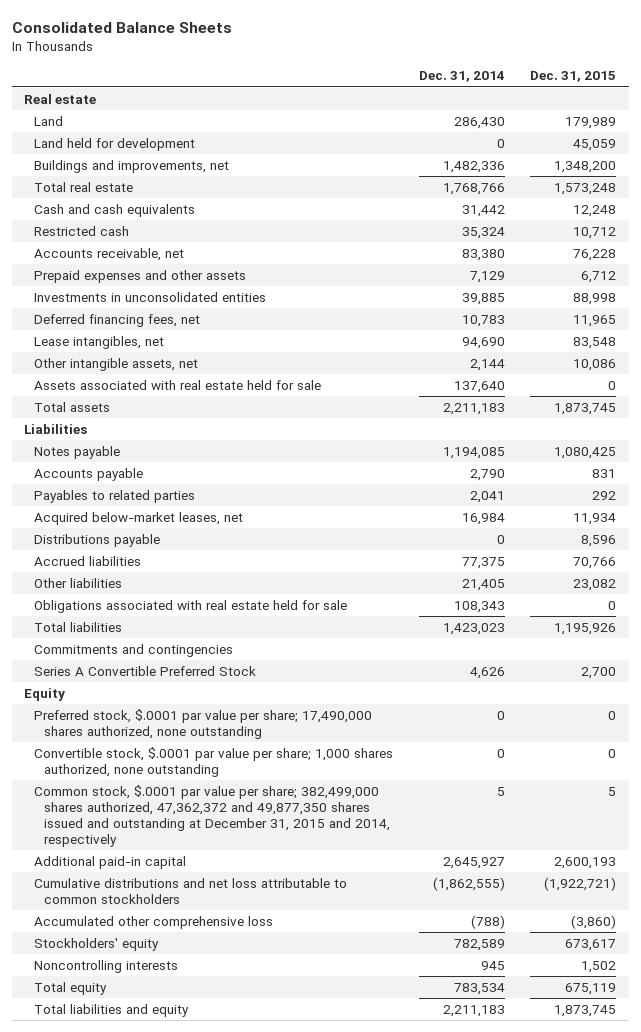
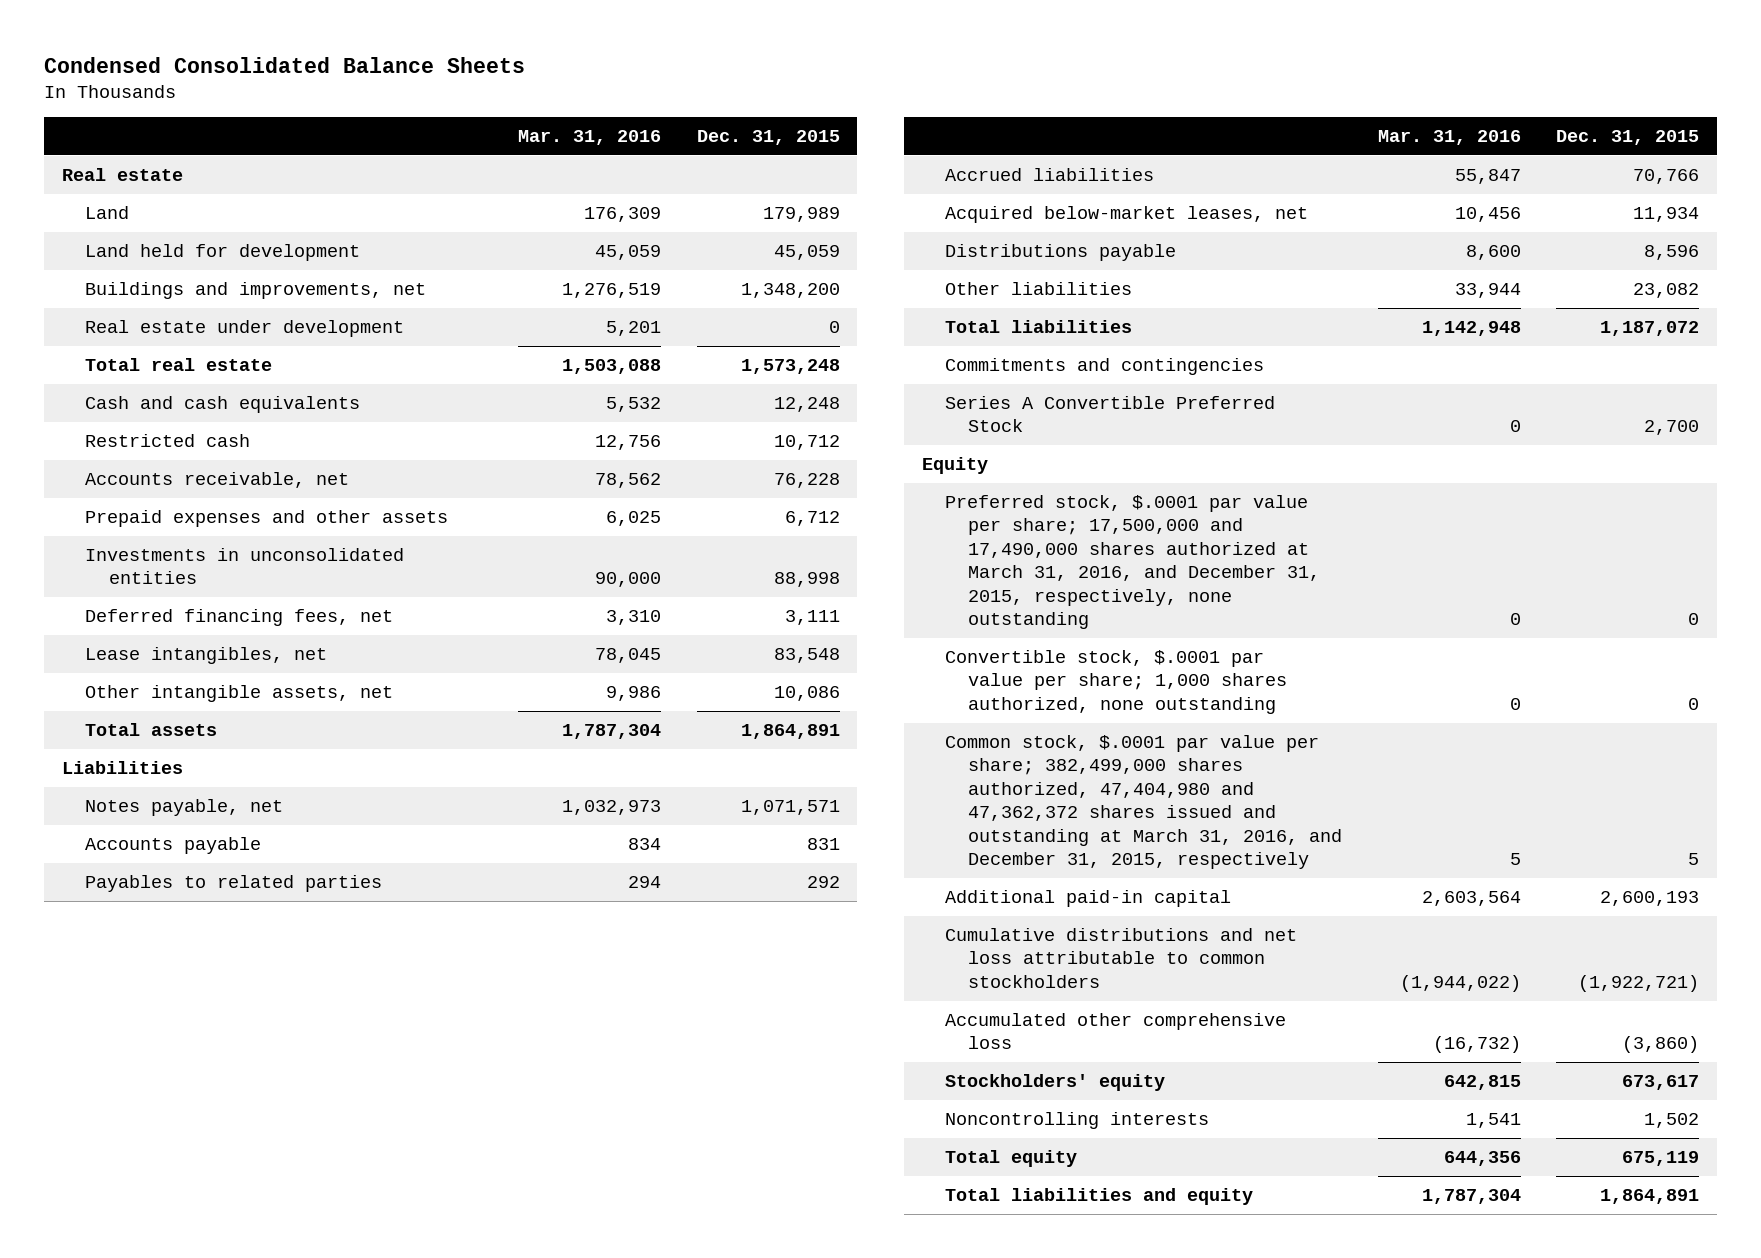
[11,21,232,33] Consolidated Balance Sheets -> [44,57,526,74] Condensed Consolidated Balance Sheets
[418,71,505,83] Dec. 31, 2014 -> none
none -> [518,129,662,145] Mar. 31, 2016
none -> [85,320,405,338] Real estate under development
[573,314,617,327] 11,965 -> [784,610,840,626] 3,111
[34,379,322,390] Assets associated with real estate held for sale -> none
[554,402,617,415] 1,873,745 -> [740,724,840,740] 1,864,891
[34,445,121,459] Notes payable -> [85,799,284,817] Notes payable, net
[554,446,617,459] 1,080,425 -> [740,800,840,816] 1,071,571
[34,555,142,566] Accrued liabilities -> [945,168,1155,182] Accrued liabilities
[34,599,348,613] Obligations associated with real estate held for sale -> none
[554,622,617,635] 1,195,926 -> [1600,321,1700,337] 1,187,072
[34,708,373,739] Preferred stock, $.0001 par value per share; 17,490,000 shares authorized, none outstanding -> [945,495,1321,630] Preferred stock, $.0001 par value per share; 17,500,000 and 17,490,000 shares authorized at March 31, 2016, and December 31, 2015, respectively, none outstanding
[34,784,391,848] Common stock, $.0001 par value per share; 382,499,000 shares authorized, 47,362,372 and 49,877,350 shares issued and outstanding at December 31, 2015 and 2014, respectively -> [945,735,1343,870] Common stock, $.0001 par value per share; 382,499,000 shares authorized, 47,404,980 and 47,362,372 shares issued and outstanding at March 31, 2016, and December 31, 2015, respectively
[554,1004,617,1017] 1,873,745 -> [1600,1189,1700,1205] 1,864,891

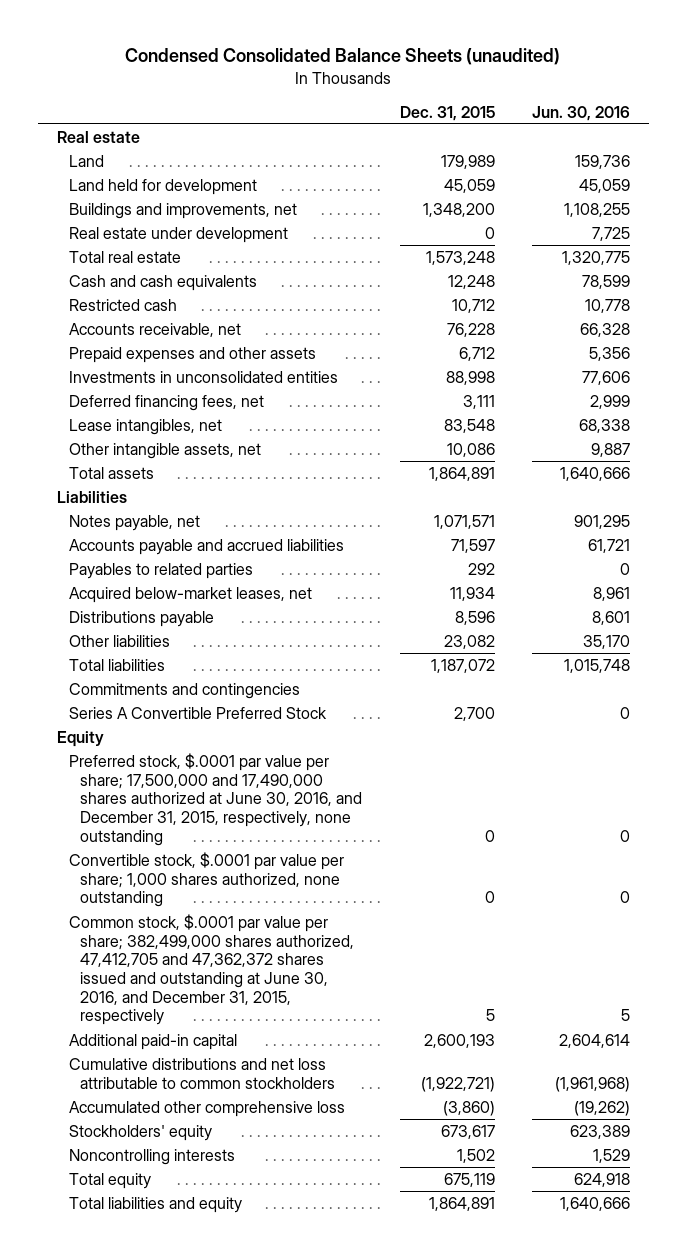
[44,57,526,74] Condensed Consolidated Balance Sheets -> [125,48,561,66] Condensed Consolidated Balance Sheets (unaudited)
[518,129,662,145] Mar. 31, 2016 -> none
none -> [531,105,630,121] Jun. 30, 2016
[85,837,262,855] Accounts payable -> none
none -> [68,538,344,555] Accounts payable and accrued liabilities
[945,168,1155,182] Accrued liabilities -> none
[945,495,1321,630] Preferred stock, $.0001 par value per share; 17,500,000 and 17,490,000 shares authorized at March 31, 2016, and December 31, 2015, respectively, none outstanding -> [68,752,363,846] Preferred stock, $.0001 par value per share; 17,500,000 and 17,490,000 shares authorized at June 30, 2016, and December 31, 2015, respectively, none outstanding
[945,735,1343,870] Common stock, $.0001 par value per share; 382,499,000 shares authorized, 47,404,980 and 47,362,372 shares issued and outstanding at March 31, 2016, and December 31, 2015, respectively -> [68,913,355,1026] Common stock, $.0001 par value per share; 382,499,000 shares authorized, 47,412,705 and 47,362,372 shares issued and outstanding at June 30, 2016, and December 31, 2015, respectively

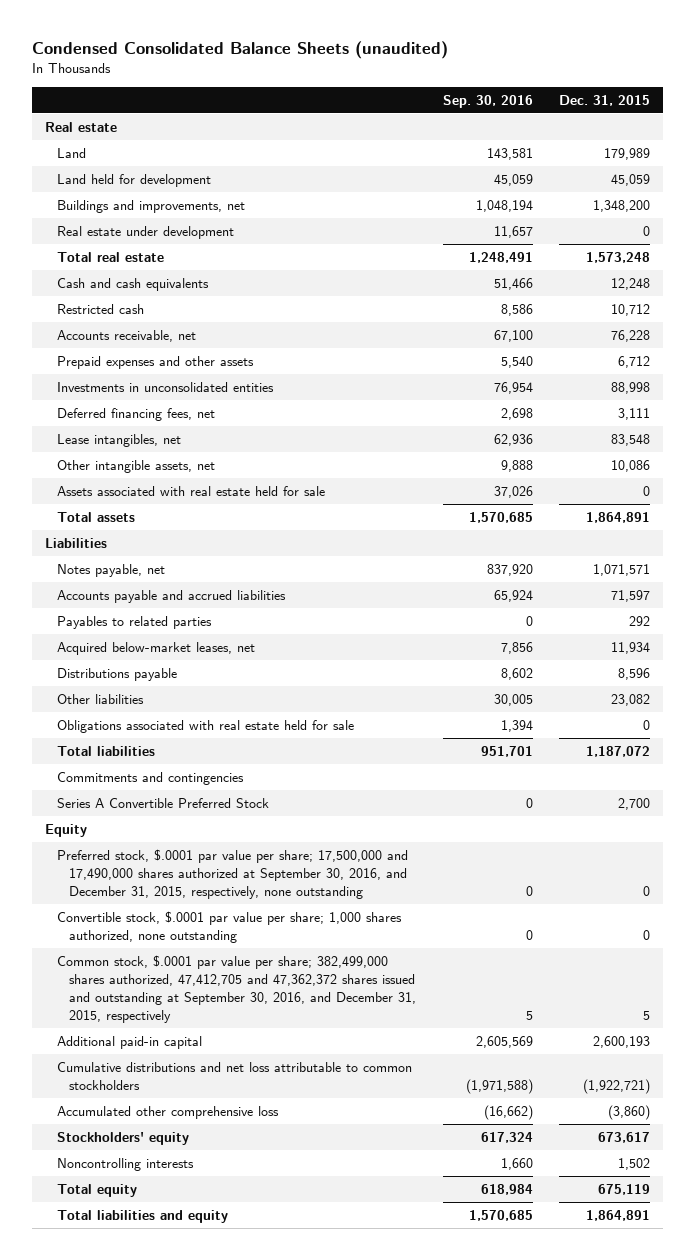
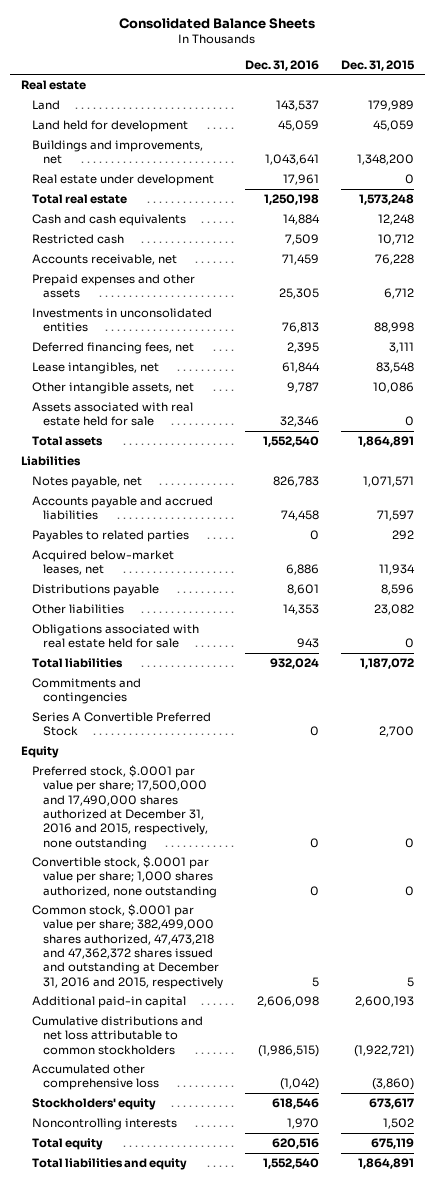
[31,40,448,59] Condensed Consolidated Balance Sheets (unaudited) -> [119,17,316,29] Consolidated Balance Sheets
[442,94,533,108] Sep. 30, 2016 -> none
none -> [244,59,319,71] Dec. 31, 2016
[57,848,409,900] Preferred stock, $.0001 par value per share; 17,500,000 and 17,490,000 shares authorized at September 30, 2016, and December 31, 2015, respectively, none outstanding -> [31,764,208,850] Preferred stock, $.0001 par value per share; 17,500,000 and 17,490,000 shares authorized at December 31, 2016 and 2015, respectively, none outstanding
[57,954,417,1024] Common stock, $.0001 par value per share; 382,499,000 shares authorized, 47,412,705 and 47,362,372 shares issued and outstanding at September 30, 2016, and December 31, 2015, respectively -> [31,903,223,989] Common stock, $.0001 par value per share; 382,499,000 shares authorized, 47,473,218 and 47,362,372 shares issued and outstanding at December 31, 2016 and 2015, respectively

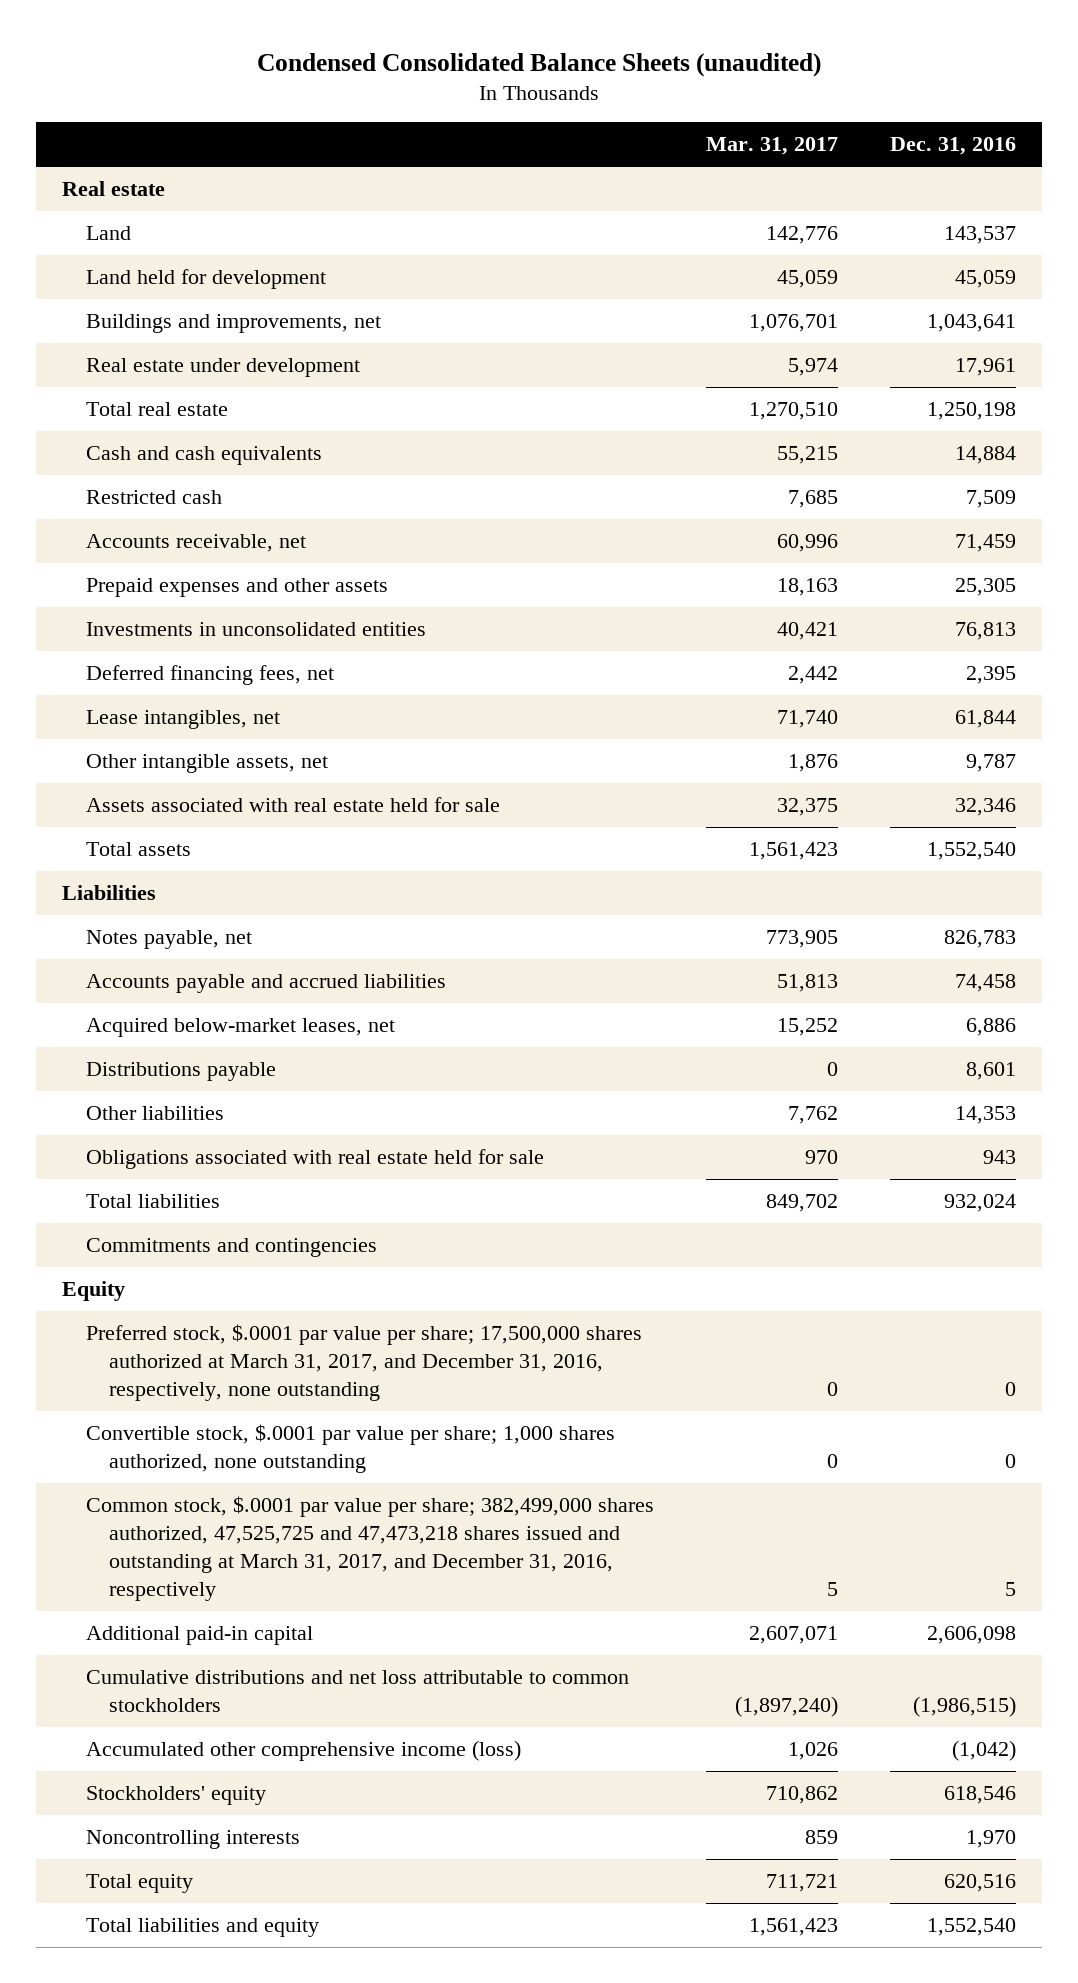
[119,17,316,29] Consolidated Balance Sheets -> [256,52,821,77] Condensed Consolidated Balance Sheets (unaudited)
[340,59,415,71] Dec. 31, 2015 -> none
none -> [705,137,838,156] Mar. 31, 2017
[31,529,189,542] Payables to related parties -> none
[31,711,211,737] Series A Convertible Preferred Stock -> none
[31,764,208,850] Preferred stock, $.0001 par value per share; 17,500,000 and 17,490,000 shares authorized at December 31, 2016 and 2015, respectively, none outstanding -> [85,1324,642,1402] Preferred stock, $.0001 par value per share; 17,500,000 shares authorized at March 31, 2017, and December 31, 2016, respectively, none outstanding
[31,903,223,989] Common stock, $.0001 par value per share; 382,499,000 shares authorized, 47,473,218 and 47,362,372 shares issued and outstanding at December 31, 2016 and 2015, respectively -> [85,1496,654,1602] Common stock, $.0001 par value per share; 382,499,000 shares authorized, 47,525,725 and 47,473,218 shares issued and outstanding at March 31, 2017, and December 31, 2016, respectively
[31,1063,159,1091] Accumulated other comprehensive loss -> [85,1740,521,1762] Accumulated other comprehensive income (loss)

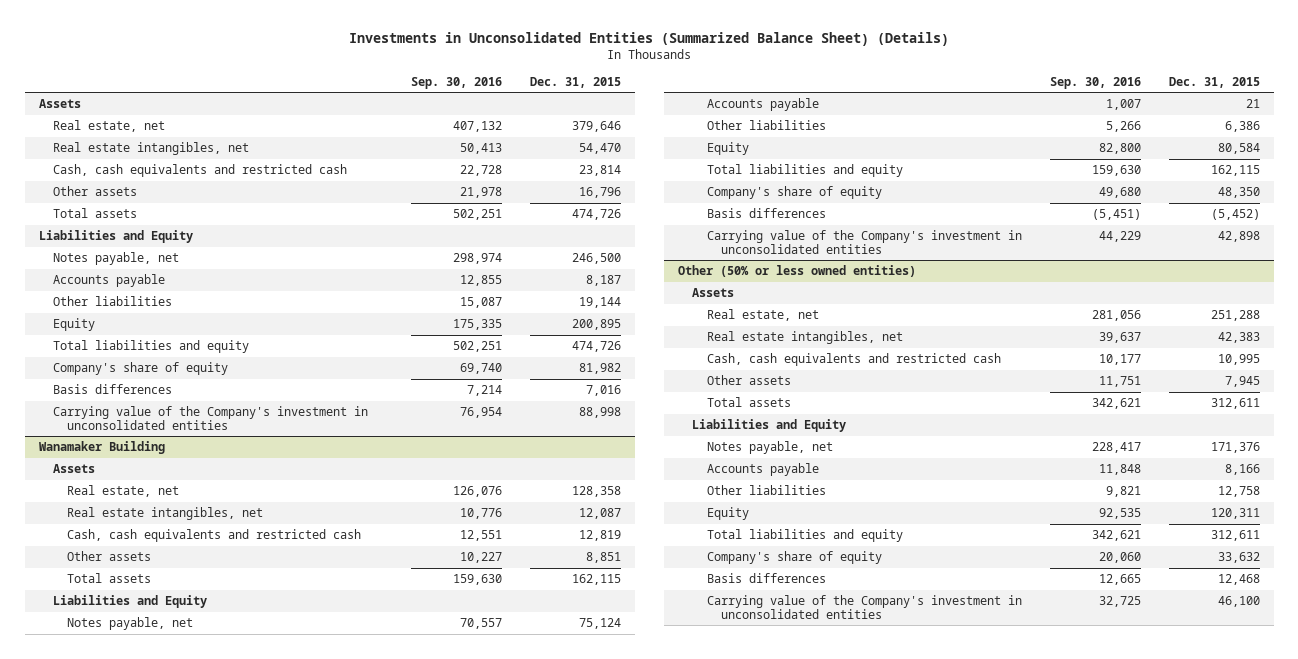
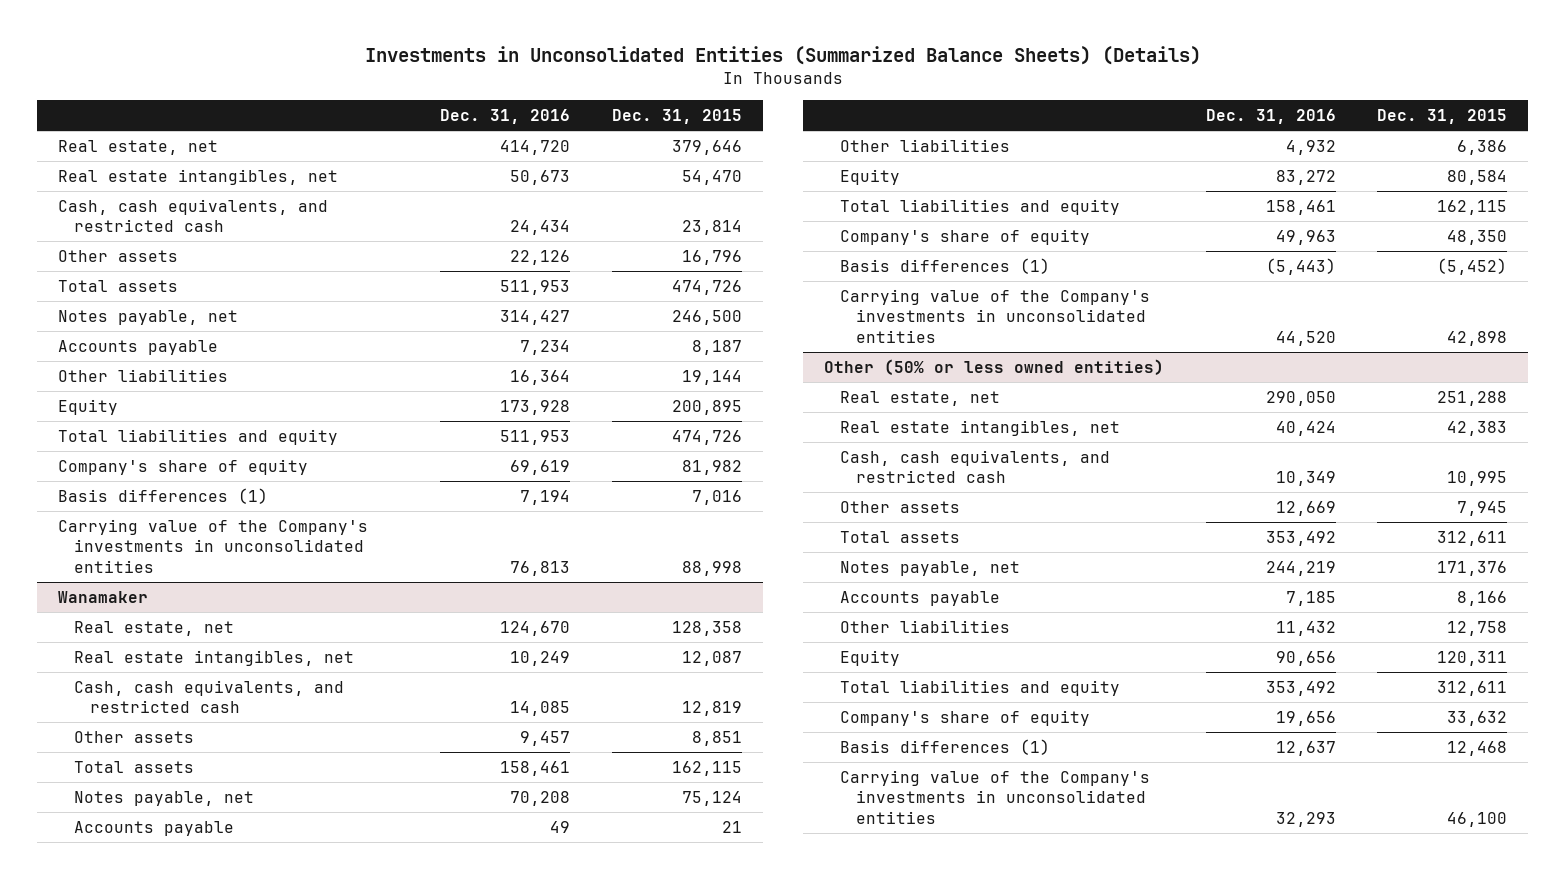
[349,31,950,46] Investments in Unconsolidated Entities (Summarized Balance Sheet) (Details) -> [364,46,1201,66] Investments in Unconsolidated Entities (Summarized Balance Sheets) (Details)
[410,76,502,89] Sep. 30, 2016 -> none
none -> [439,109,570,125] Dec. 31, 2016
[38,99,81,109] Assets -> none
[53,164,348,178] Cash, cash equivalents and restricted cash -> [58,198,329,233] Cash, cash equivalents, and restricted cash
[38,230,193,244] Liabilities and Equity -> none
[53,464,96,474] Assets -> none
[53,384,173,395] Basis differences -> [58,487,269,504] Basis differences (1)
[53,406,369,430] Carrying value of the Company's investment in unconsolidated entities -> [58,518,369,573] Carrying value of the Company's investments in unconsolidated entities
[38,441,165,455] Wanamaker Building -> [58,590,149,603] Wanamaker
[67,529,362,543] Cash, cash equivalents and restricted cash -> [74,679,345,714] Cash, cash equivalents, and restricted cash
[53,595,208,609] Liabilities and Equity -> none
[706,208,826,219] Basis differences -> [839,257,1050,274] Basis differences (1)
[706,230,1022,254] Carrying value of the Company's investment in unconsolidated entities -> [839,288,1150,343] Carrying value of the Company's investments in unconsolidated entities
[692,288,735,298] Assets -> none
[706,353,1001,367] Cash, cash equivalents and restricted cash -> [839,449,1110,484] Cash, cash equivalents, and restricted cash
[692,419,847,433] Liabilities and Equity -> none
[706,573,826,584] Basis differences -> [839,738,1050,755] Basis differences (1)
[706,595,1022,619] Carrying value of the Company's investment in unconsolidated entities -> [839,769,1150,824] Carrying value of the Company's investments in unconsolidated entities

